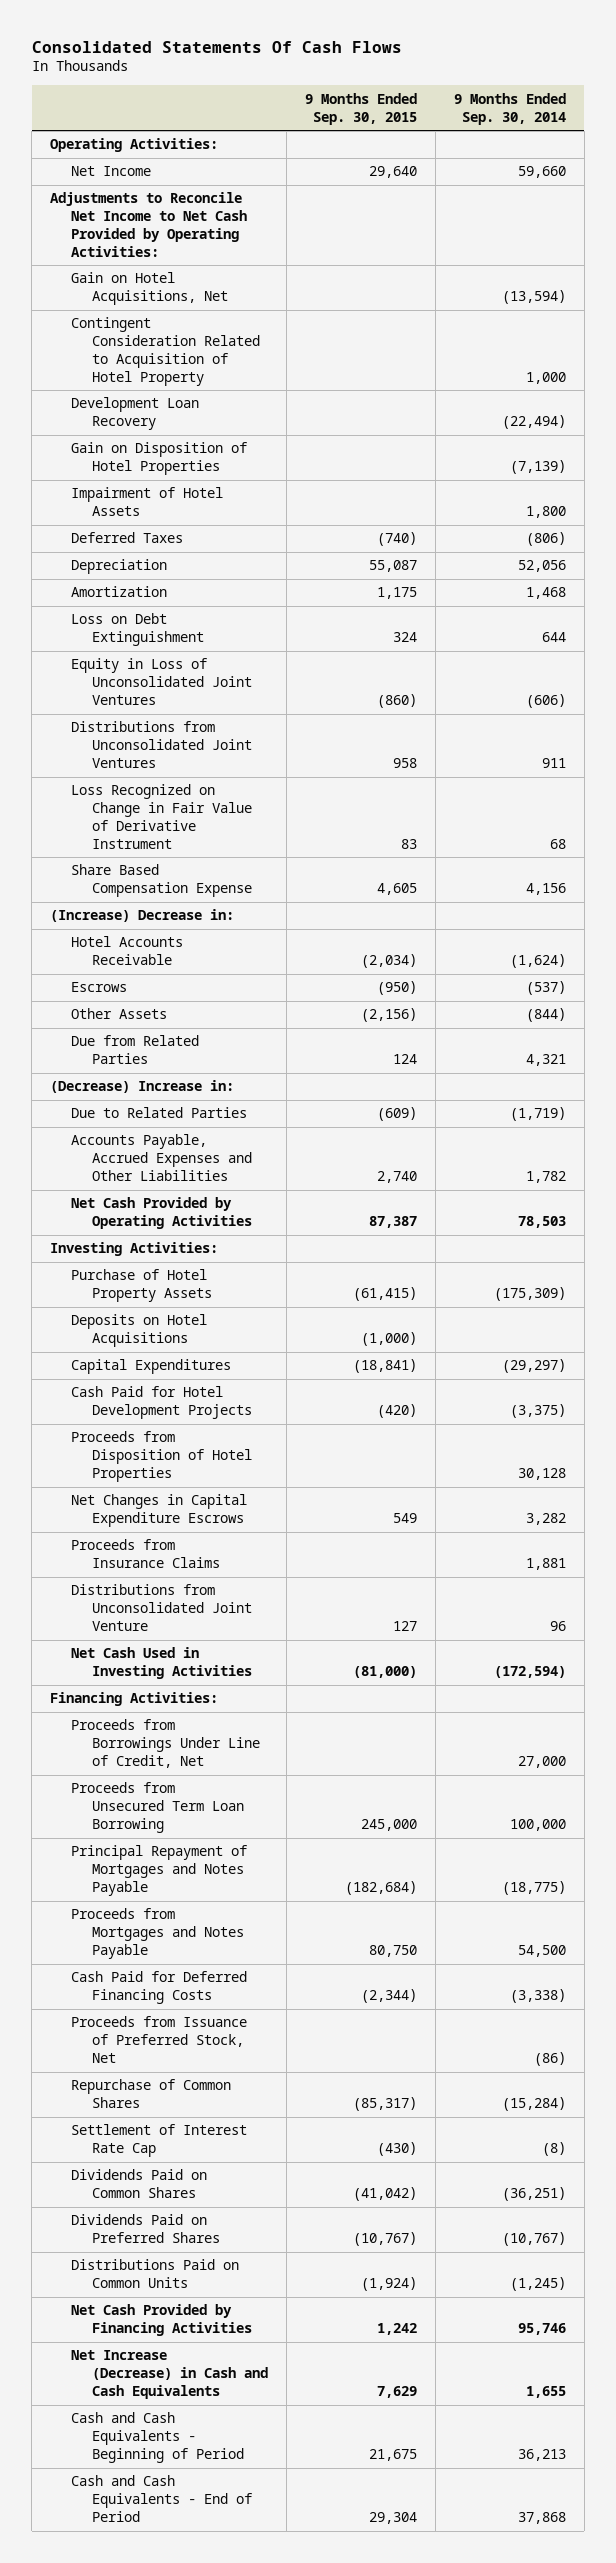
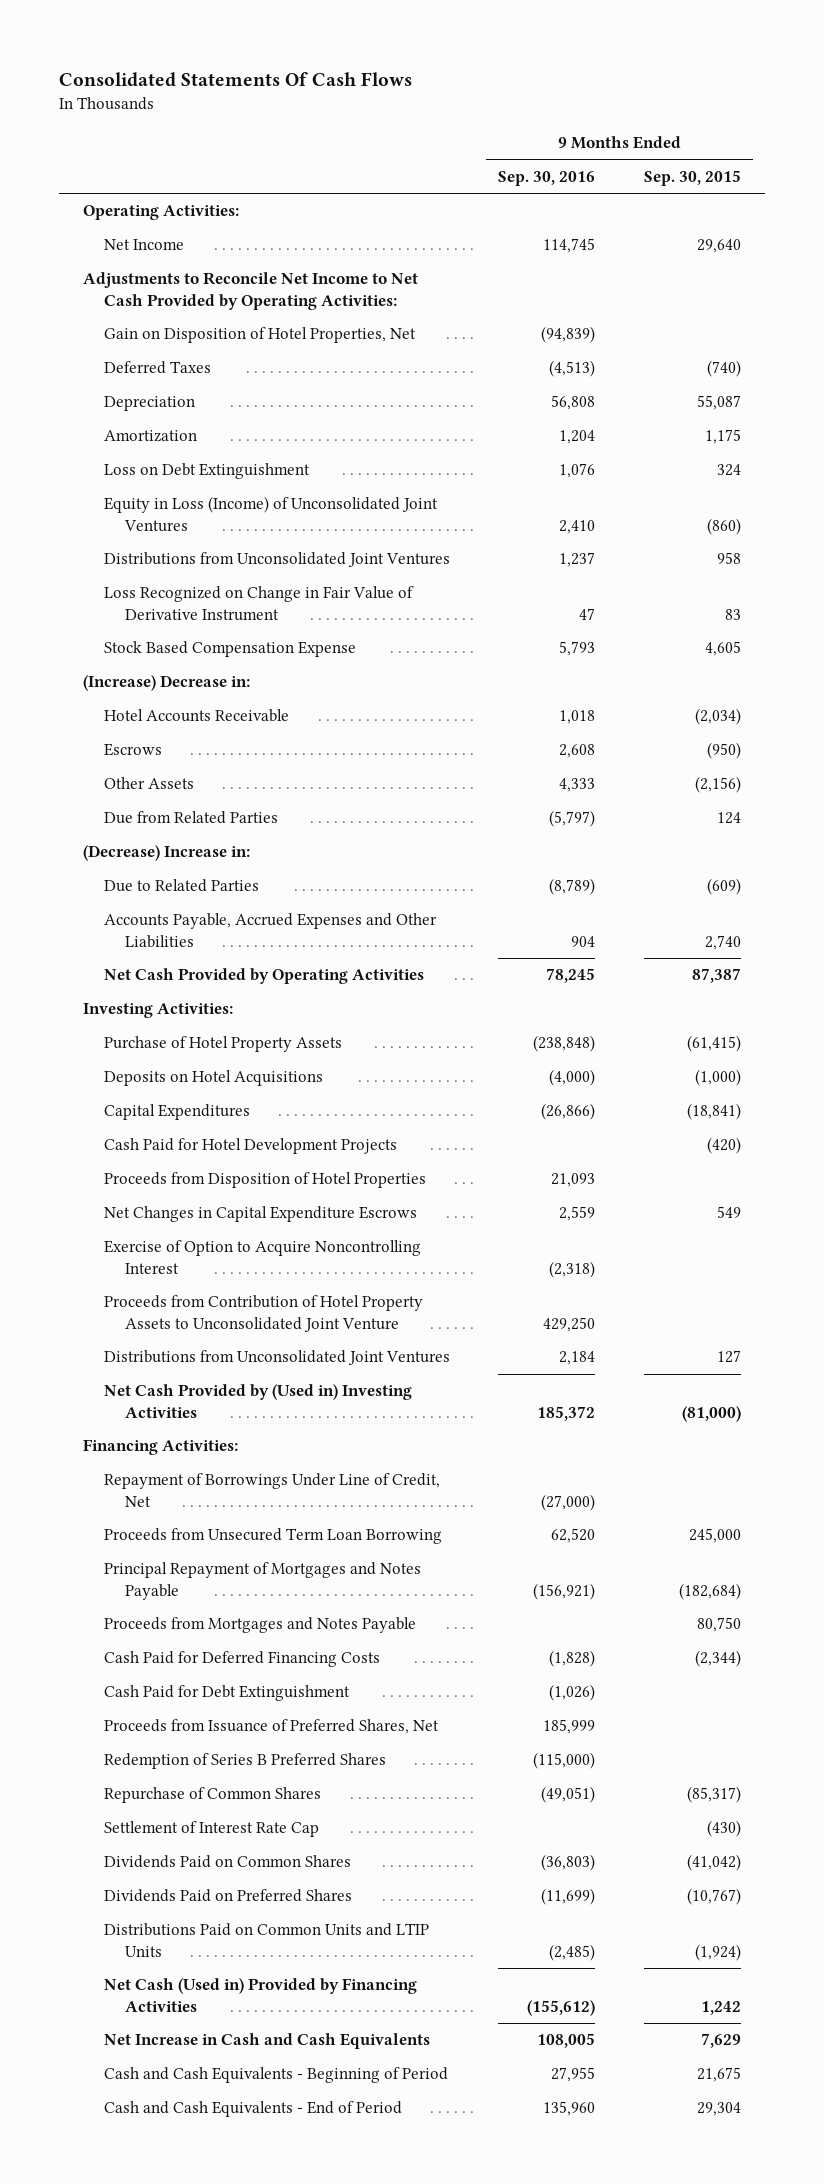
[453,92,566,125] 9 Months Ended Sep. 30, 2014 -> none
none -> [498,170,596,186] Sep. 30, 2016
[71,272,229,306] Gain on Hotel Acquisitions, Net -> none
[71,317,261,386] Contingent Consideration Related to Acquisition of Hotel Property -> none
[71,397,200,431] Development Loan Recovery -> none
[71,487,224,517] Impairment of Hotel Assets -> none
[71,442,248,476] Gain on Disposition of Hotel Properties -> [103,327,416,344] Gain on Disposition of Hotel Properties, Net
[71,658,253,706] Equity in Loss of Unconsolidated Joint Ventures -> [103,496,438,533] Equity in Loss (Income) of Unconsolidated Joint Ventures
[71,864,253,898] Share Based Compensation Expense -> [103,641,356,658] Stock Based Compensation Expense
[71,1539,221,1569] Proceeds from Insurance Claims -> none
none -> [103,1240,421,1275] Exercise of Option to Acquire Noncontrolling Interest
none -> [103,1295,423,1333] Proceeds from Contribution of Hotel Property Assets to Unconsolidated Joint Venture
[71,1584,253,1632] Distributions from Unconsolidated Joint Venture -> [103,1350,450,1366] Distributions from Unconsolidated Joint Ventures
[71,1647,253,1680] Net Cash Used in Investing Activities -> [103,1384,412,1419] Net Cash Provided by (Used in) Investing Activities
[71,1719,261,1769] Proceeds from Borrowings Under Line of Credit, Net -> [103,1473,440,1508] Repayment of Borrowings Under Line of Credit, Net
none -> [103,1685,350,1702] Cash Paid for Debt Extinguishment
[71,2016,248,2064] Proceeds from Issuance of Preferred Stock, Net -> [103,1719,439,1735] Proceeds from Issuance of Preferred Shares, Net
none -> [103,1753,386,1770] Redemption of Series B Preferred Shares
[71,2259,240,2289] Distributions Paid on Common Units -> [103,1923,429,1958] Distributions Paid on Common Units and LTIP Units
[71,2304,253,2337] Net Cash Provided by Financing Activities -> [103,1978,417,2013] Net Cash (Used in) Provided by Financing Activities
[71,2350,269,2400] Net Increase (Decrease) in Cash and Cash Equivalents -> [103,2033,430,2050] Net Increase in Cash and Cash Equivalents

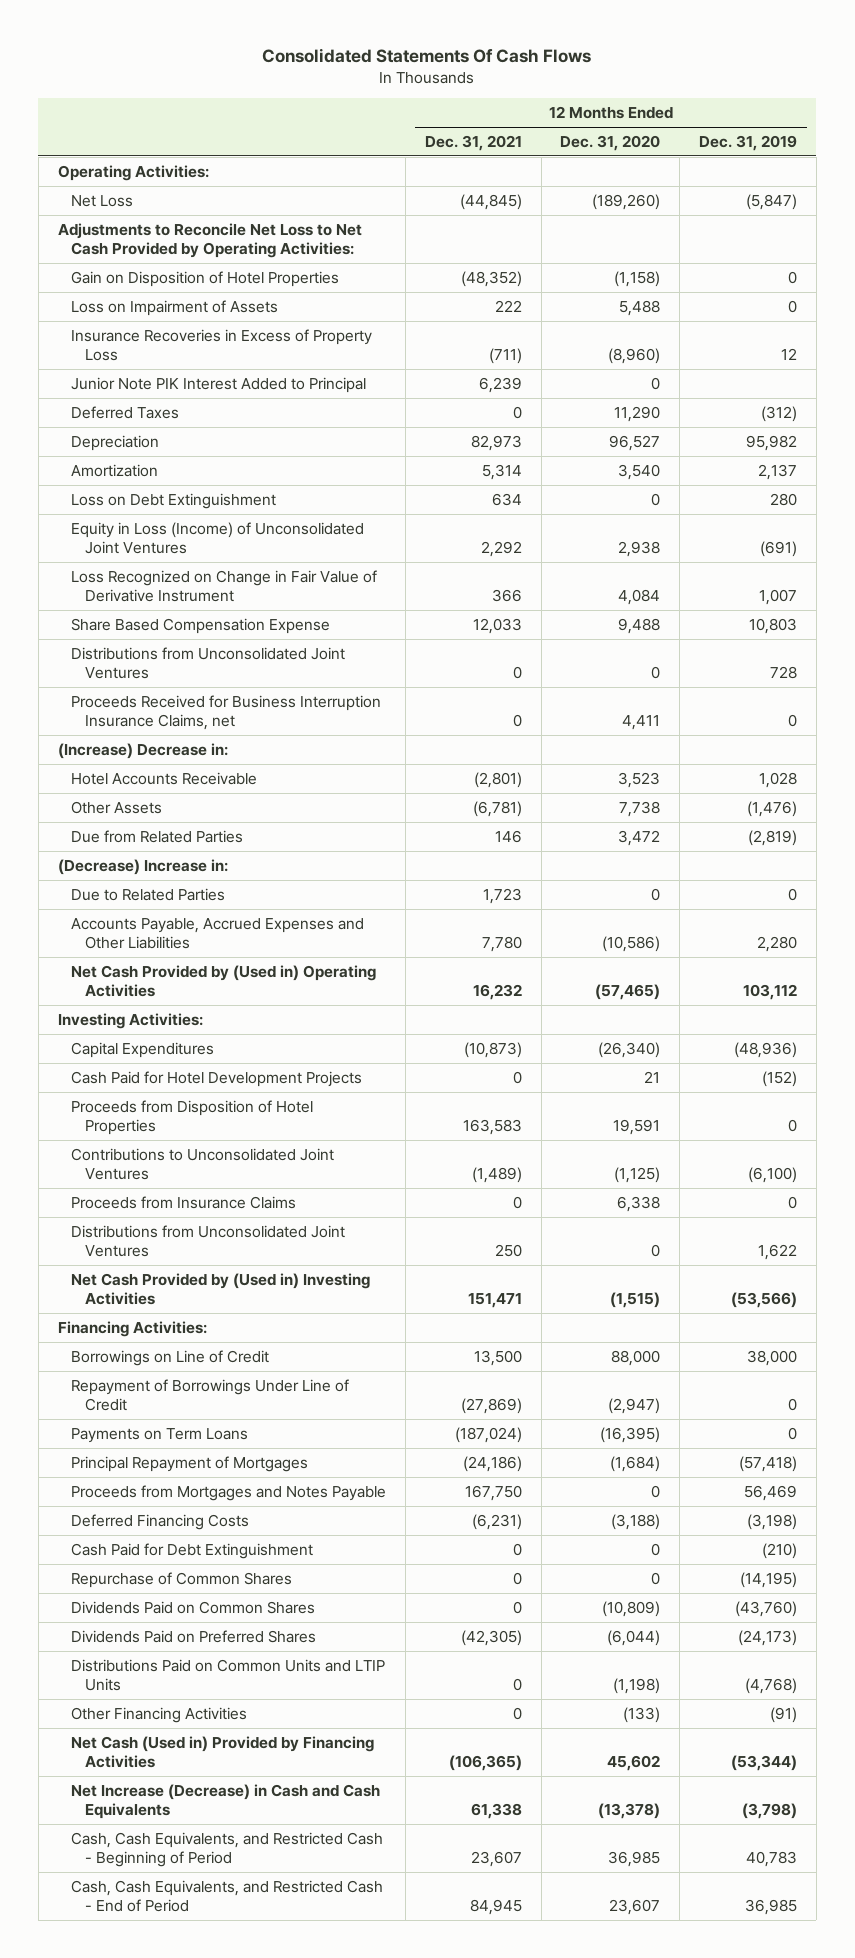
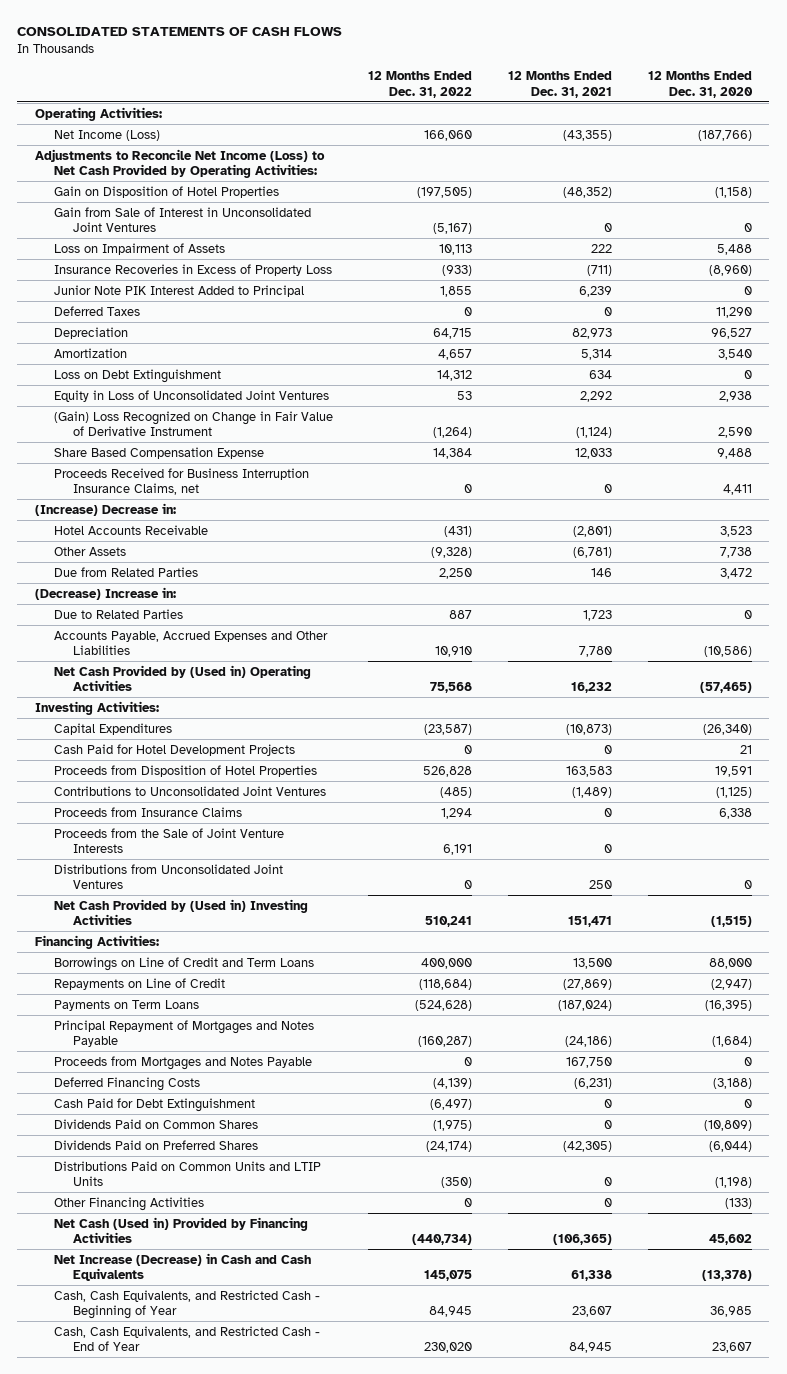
[262,48,592,64] Consolidated Statements Of Cash Flows -> [17,27,343,37] CONSOLIDATED STATEMENTS OF CASH FLOWS
[698,135,797,152] Dec. 31, 2019 -> none
none -> [368,71,473,98] 12 Months Ended Dec. 31, 2022
[71,194,134,207] Net Loss -> [53,129,160,141] Net Income (Loss)
[459,193,522,210] (44,845) -> [562,129,612,141] (43,355)
[592,193,661,210] (189,260) -> [697,129,752,141] (187,766)
[57,222,362,259] Adjustments to Reconcile Net Loss to Net Cash Provided by Operating Activities: -> [35,148,326,178] Adjustments to Reconcile Net Income (Loss) to Net Cash Provided by Operating Activities:
none -> [53,206,311,232] Gain from Sale of Interest in Unconsolidated Joint Ventures
[71,521,365,555] Equity in Loss (Income) of Unconsolidated Joint Ventures -> [53,389,329,402] Equity in Loss of Unconsolidated Joint Ventures
[71,569,378,603] Loss Recognized on Change in Fair Value of Derivative Instrument -> [53,410,333,436] (Gain) Loss Recognized on Change in Fair Value of Derivative Instrument
[491,589,522,603] 366 -> [575,426,612,438] (1,124)
[618,589,661,606] 4,084 -> [717,426,752,438] 2,590
[71,646,346,680] Distributions from Unconsolidated Joint Ventures -> none
none -> [53,827,284,853] Proceeds from the Sale of Joint Venture Interests
[71,1349,270,1366] Borrowings on Line of Credit -> [53,956,314,971] Borrowings on Line of Credit and Term Loans
[71,1378,350,1412] Repayment of Borrowings Under Line of Credit -> [53,977,225,990] Repayments on Line of Credit
[71,1455,309,1472] Principal Repayment of Mortgages -> [53,1019,314,1047] Principal Repayment of Mortgages and Notes Payable
[71,1571,293,1588] Repurchase of Common Shares -> none
[71,1831,384,1868] Cash, Cash Equivalents, and Restricted Cash - Beginning of Period -> [53,1289,320,1319] Cash, Cash Equivalents, and Restricted Cash - Beginning of Year
[71,1879,384,1913] Cash, Cash Equivalents, and Restricted Cash - End of Period -> [53,1325,320,1351] Cash, Cash Equivalents, and Restricted Cash - End of Year

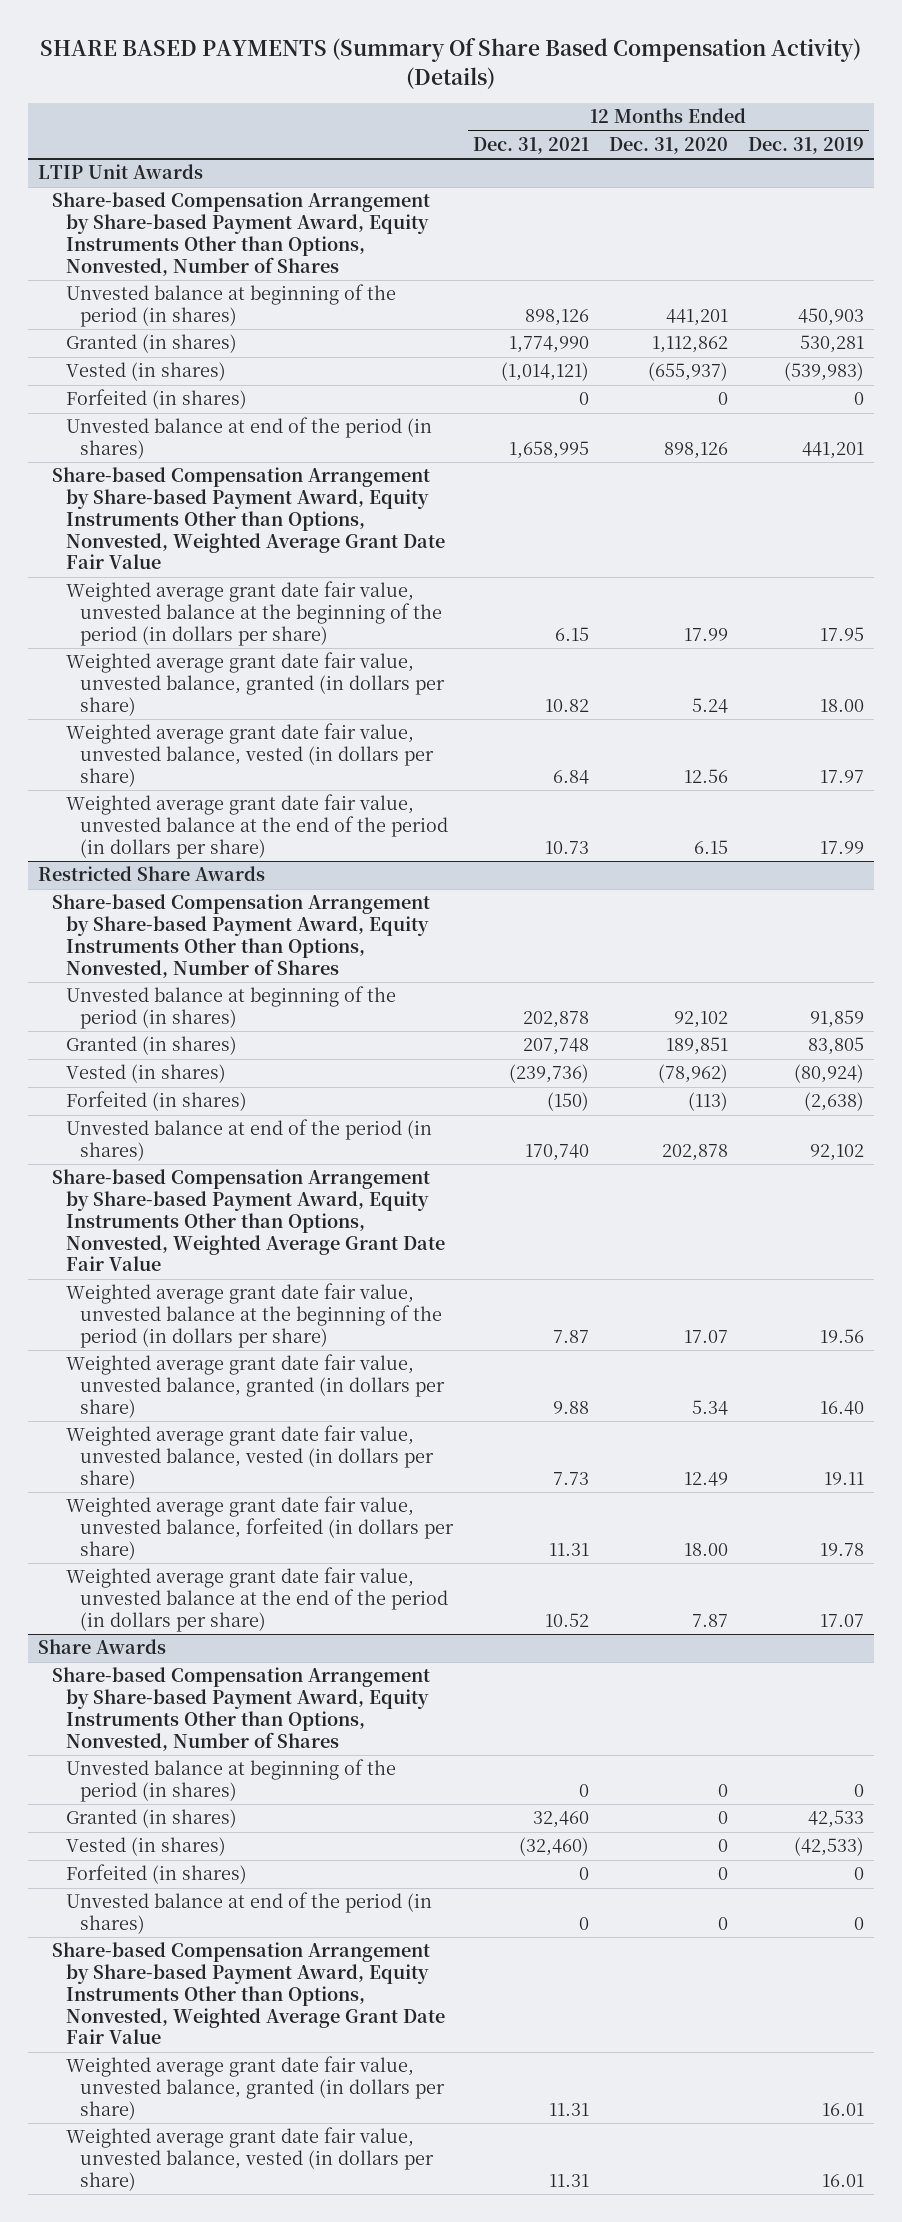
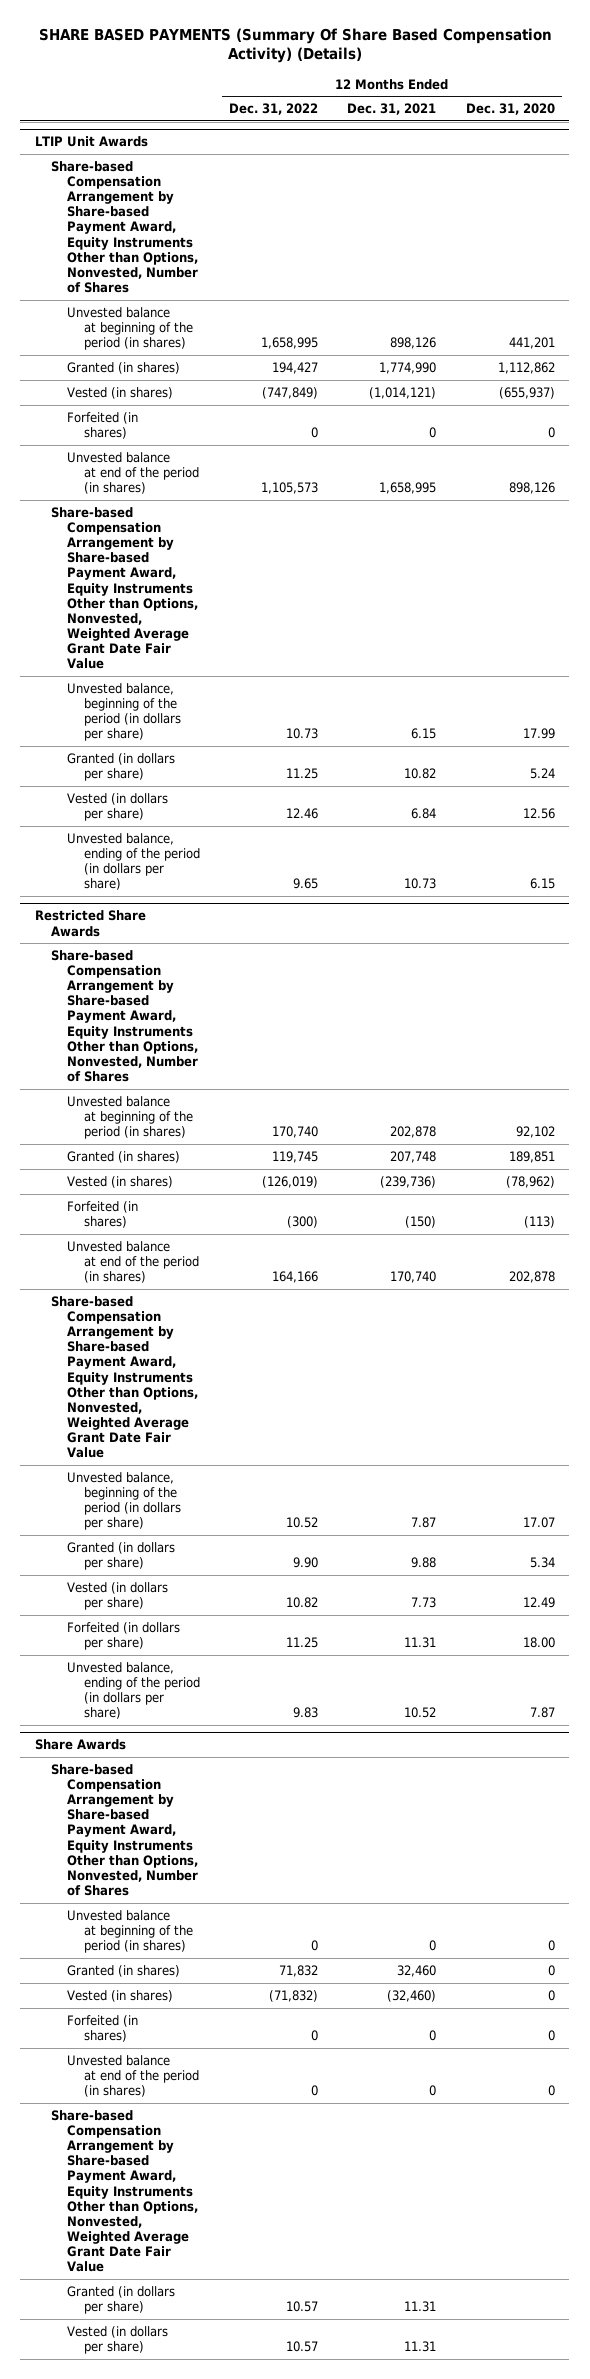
[747,136,864,154] Dec. 31, 2019 -> none
none -> [229,103,319,116] Dec. 31, 2022
[66,581,442,646] Weighted average grant date fair value, unvested balance at the beginning of the period (in dollars per share) -> [67,682,181,742] Unvested balance, beginning of the period (in dollars per share)
[66,652,445,716] Weighted average grant date fair value, unvested balance, granted (in dollars per share) -> [67,752,176,781] Granted (in dollars per share)
[66,723,434,787] Weighted average grant date fair value, unvested balance, vested (in dollars per share) -> [67,792,169,821] Vested (in dollars per share)
[66,794,448,859] Weighted average grant date fair value, unvested balance at the end of the period (in dollars per share) -> [67,832,200,891] Unvested balance, ending of the period (in dollars per share)
[66,1283,442,1348] Weighted average grant date fair value, unvested balance at the beginning of the period (in dollars per share) -> [67,1471,181,1531] Unvested balance, beginning of the period (in dollars per share)
[66,1354,445,1418] Weighted average grant date fair value, unvested balance, granted (in dollars per share) -> [67,1541,176,1570] Granted (in dollars per share)
[66,1425,434,1489] Weighted average grant date fair value, unvested balance, vested (in dollars per share) -> [67,1581,169,1610] Vested (in dollars per share)
[66,1496,454,1560] Weighted average grant date fair value, unvested balance, forfeited (in dollars per share) -> [67,1621,181,1650] Forfeited (in dollars per share)
[66,1567,448,1632] Weighted average grant date fair value, unvested balance at the end of the period (in dollars per share) -> [67,1661,200,1720] Unvested balance, ending of the period (in dollars per share)
[66,2056,445,2120] Weighted average grant date fair value, unvested balance, granted (in dollars per share) -> [67,2285,176,2314] Granted (in dollars per share)
[66,2127,434,2191] Weighted average grant date fair value, unvested balance, vested (in dollars per share) -> [67,2325,169,2354] Vested (in dollars per share)

